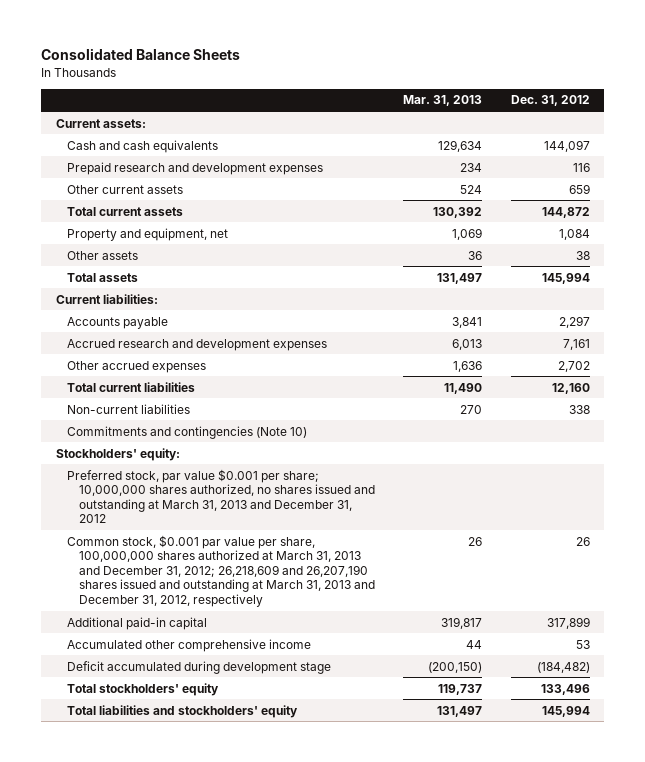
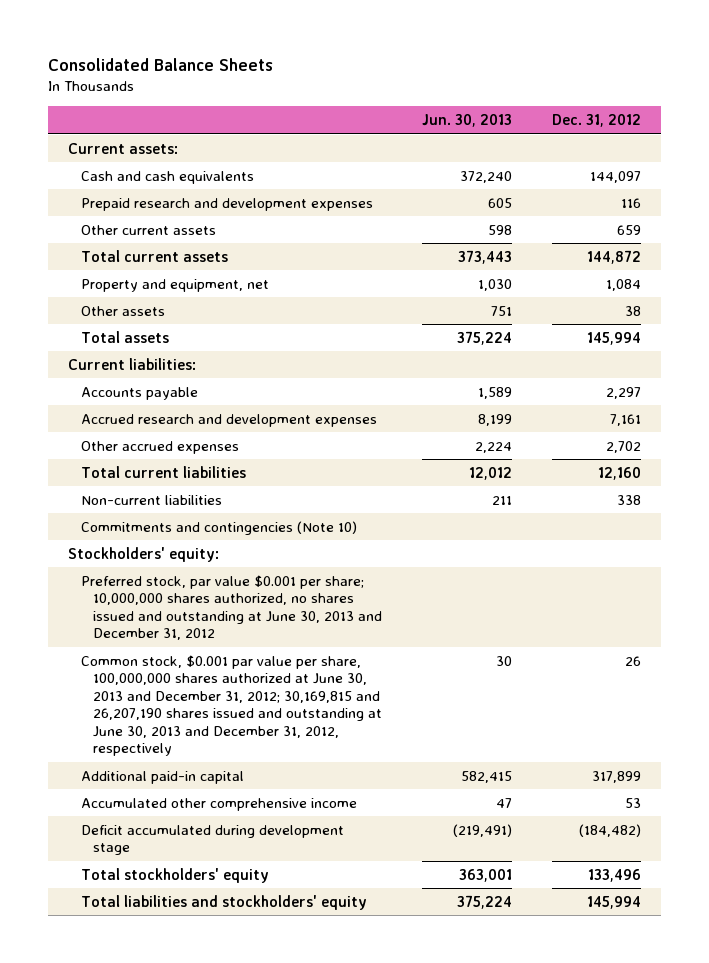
[403,95,483,107] Mar. 31, 2013 -> none
none -> [422,113,513,127] Jun. 30, 2013
[67,468,375,524] Preferred stock, par value $0.001 per share; 10,000,000 shares authorized, no shares issued and outstanding at March 31, 2013 and December 31, 2012 -> [80,574,383,641] Preferred stock, par value $0.001 per share; 10,000,000 shares authorized, no shares issued and outstanding at June 30, 2013 and December 31, 2012
[67,534,375,608] Common stock, $0.001 par value per share, 100,000,000 shares authorized at March 31, 2013 and December 31, 2012; 26,218,609 and 26,207,190 shares issued and outstanding at March 31, 2013 and December 31, 2012, respectively -> [80,654,383,757] Common stock, $0.001 par value per share, 100,000,000 shares authorized at June 30, 2013 and December 31, 2012; 30,169,815 and 26,207,190 shares issued and outstanding at June 30, 2013 and December 31, 2012, respectively

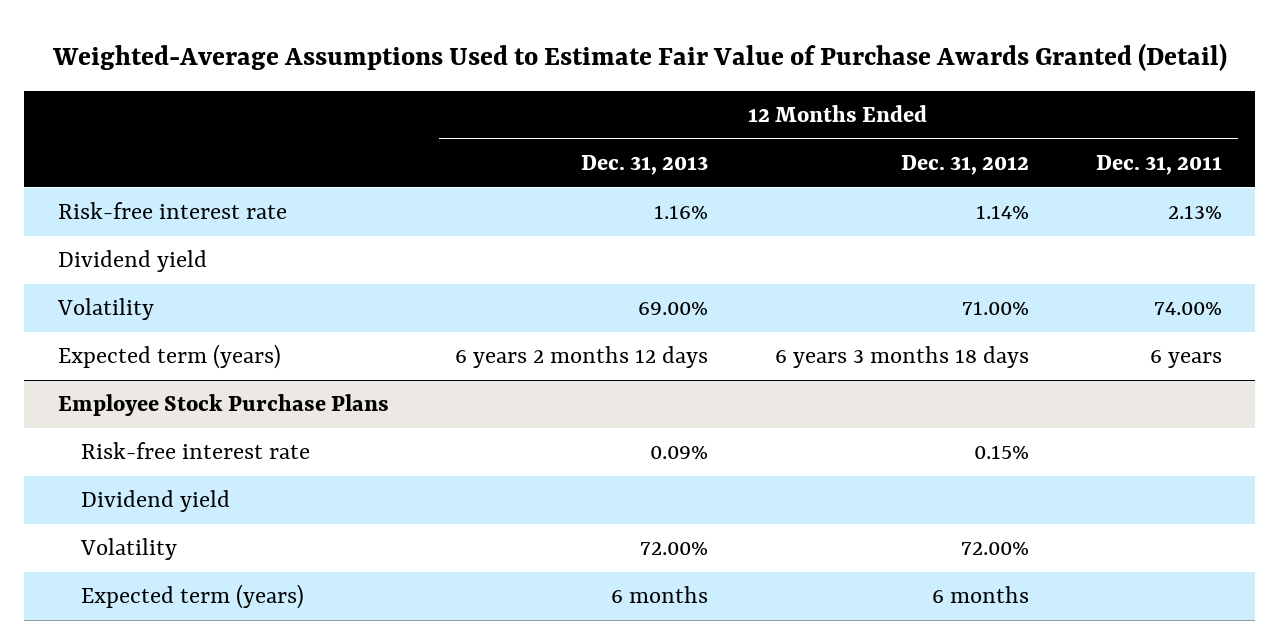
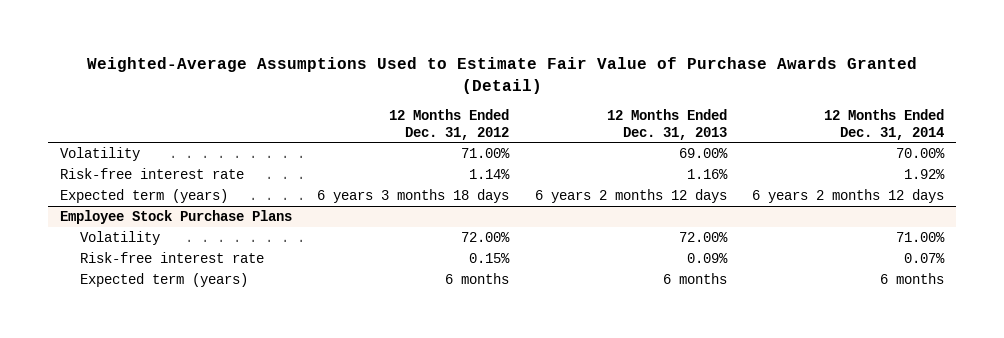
[1095,155,1222,176] Dec. 31, 2011 -> none
none -> [823,108,944,140] 12 Months Ended Dec. 31, 2014
[57,250,207,273] Dividend yield -> none
[57,202,287,220] Risk-free interest rate -> [60,167,245,179] Risk-free interest rate
[81,490,231,513] Dividend yield -> none
[81,442,311,460] Risk-free interest rate -> [80,251,265,263] Risk-free interest rate

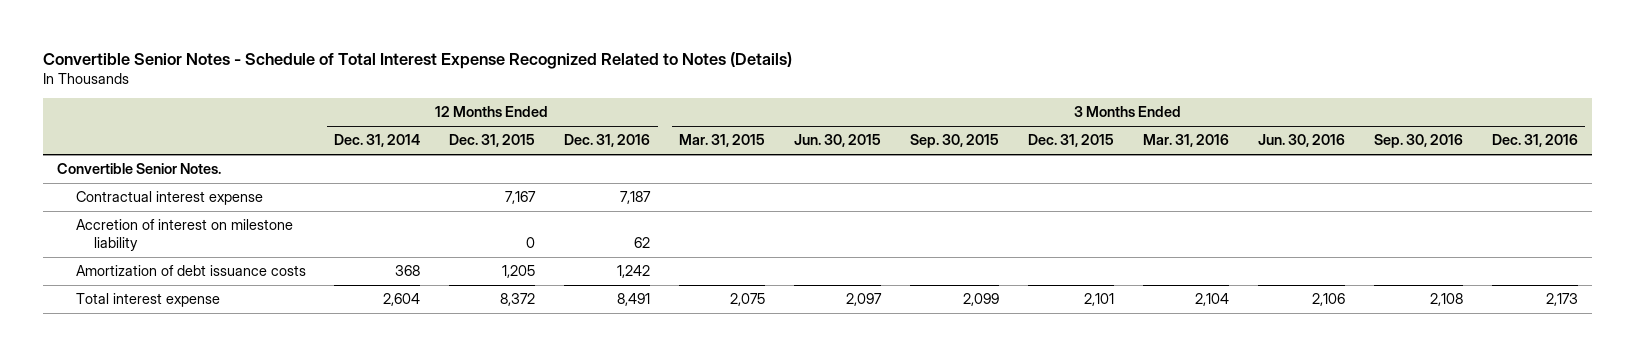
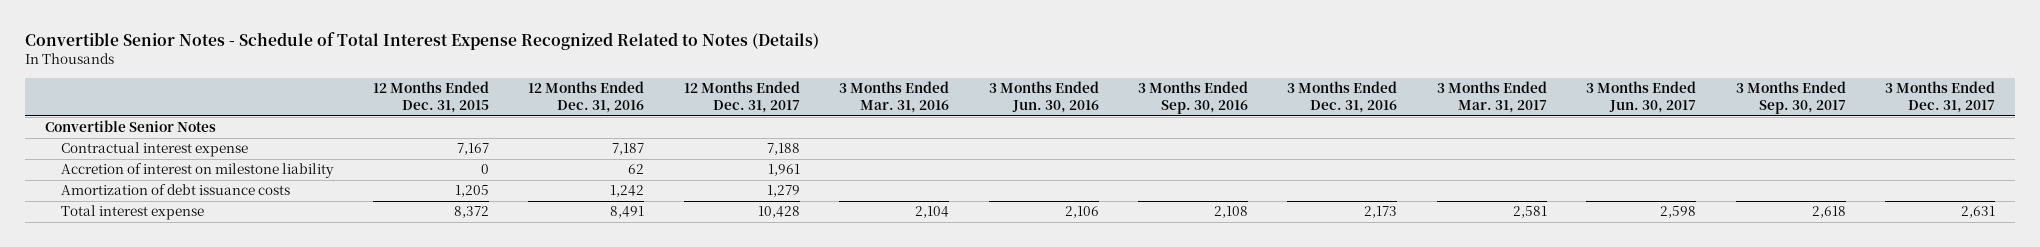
[334,134,421,148] Dec. 31, 2014 -> none
[679,134,766,148] Mar. 31, 2015 -> none
[794,134,882,148] Jun. 30, 2015 -> none
[910,134,1000,149] Sep. 30, 2015 -> none
[1027,134,1114,148] Dec. 31, 2015 -> none
none -> [683,81,800,114] 12 Months Ended Dec. 31, 2017
none -> [1436,81,1547,114] 3 Months Ended Mar. 31, 2017
none -> [1586,81,1697,114] 3 Months Ended Jun. 30, 2017
none -> [1735,81,1846,115] 3 Months Ended Sep. 30, 2017
none -> [1885,81,1996,114] 3 Months Ended Dec. 31, 2017
[57,163,222,175] Convertible Senior Notes. -> [45,120,217,133] Convertible Senior Notes

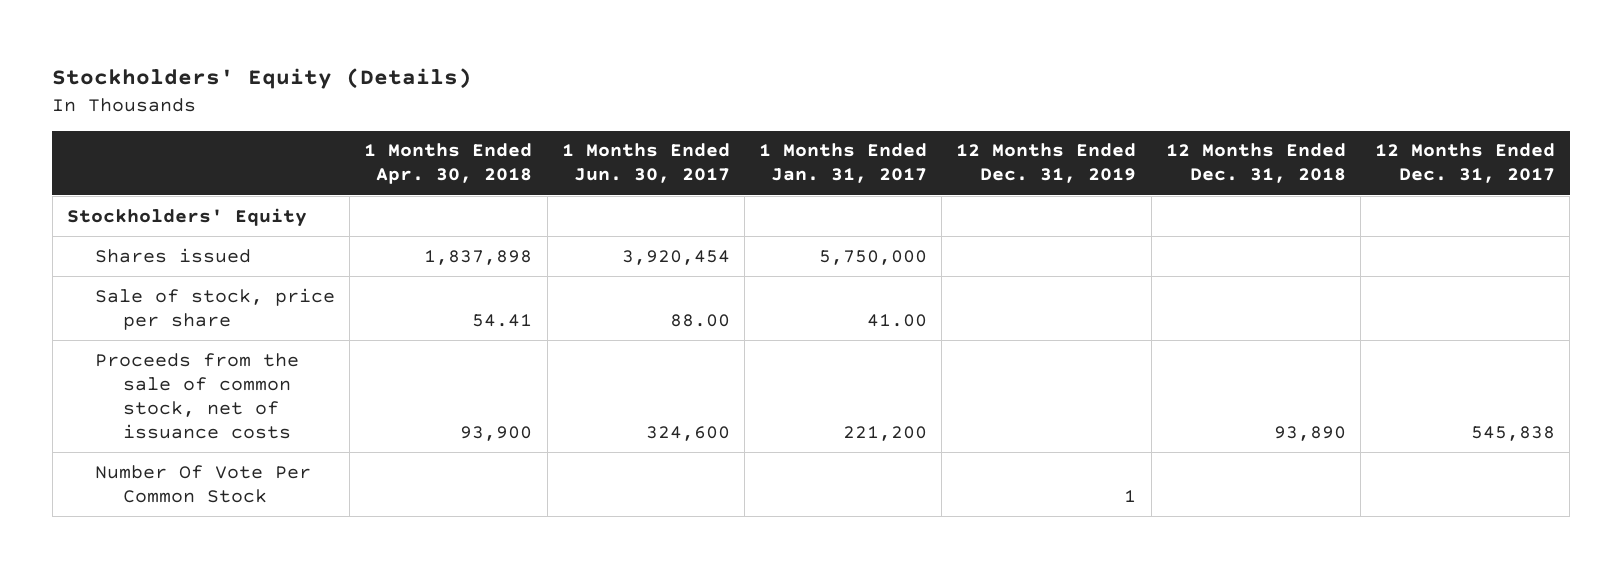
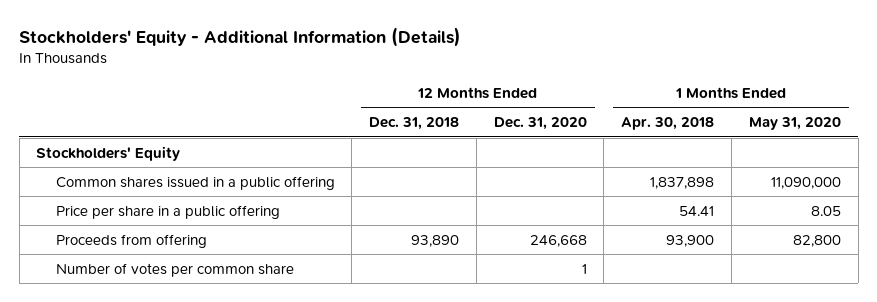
[52,67,473,89] Stockholders' Equity (Details) -> [19,26,462,47] Stockholders' Equity - Additional Information (Details)
[561,143,730,184] 1 Months Ended Jun. 30, 2017 -> none
[759,143,928,184] 1 Months Ended Jan. 31, 2017 -> none
[956,143,1137,184] 12 Months Ended Dec. 31, 2019 -> none
[1375,143,1556,184] 12 Months Ended Dec. 31, 2017 -> none
none -> [493,117,587,131] Dec. 31, 2020
none -> [748,117,841,131] May 31, 2020
[95,247,252,263] Shares issued -> [55,175,335,190] Common shares issued in a public offering
[95,287,336,330] Sale of stock, price per share -> [55,204,280,219] Price per share in a public offering
[95,352,300,439] Proceeds from the sale of common stock, net of issuance costs -> [55,233,207,248] Proceeds from offering
[95,464,312,503] Number Of Vote Per Common Stock -> [55,262,294,277] Number of votes per common share

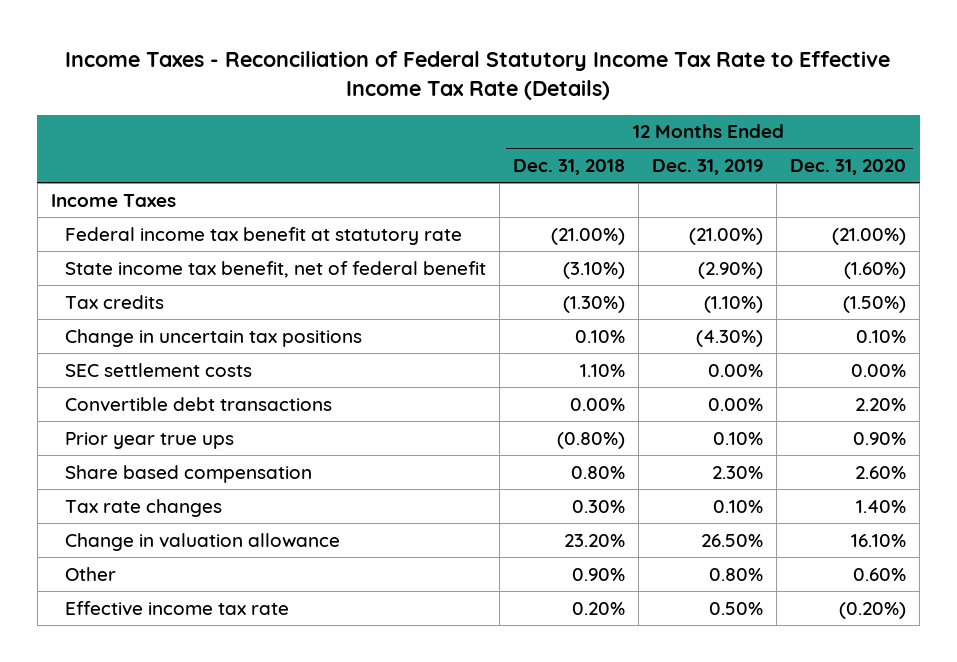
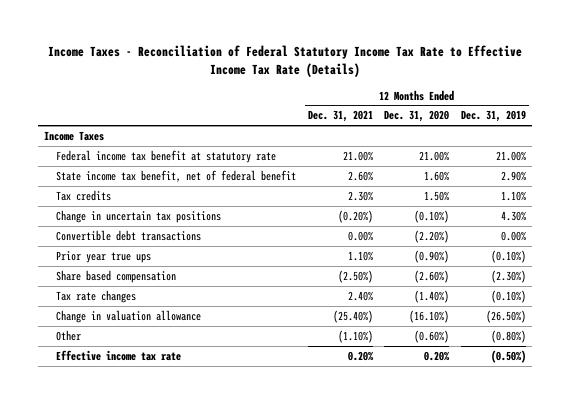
[512,158,625,175] Dec. 31, 2018 -> none
none -> [307,110,373,123] Dec. 31, 2021
[64,362,252,377] SEC settlement costs -> none
[688,227,763,245] (21.00%) -> [495,150,526,161] 21.00%
[832,227,907,245] (21.00%) -> [419,150,450,161] 21.00%
[697,261,763,279] (2.90%) -> [500,170,526,181] 2.90%
[844,261,907,279] (1.60%) -> [424,170,450,181] 1.60%
[703,295,763,313] (1.10%) -> [500,190,526,201] 1.10%
[843,295,907,313] (1.50%) -> [424,190,450,201] 1.50%
[695,329,763,347] (4.30%) -> [500,210,526,221] 4.30%
[856,329,907,343] 0.10% -> [414,209,450,223] (0.10%)
[855,397,907,411] 2.20% -> [414,229,450,243] (2.20%)
[712,431,763,445] 0.10% -> [490,249,526,263] (0.10%)
[853,431,907,445] 0.90% -> [414,249,450,263] (0.90%)
[711,465,763,479] 2.30% -> [490,269,526,283] (2.30%)
[855,465,907,479] 2.60% -> [414,269,450,283] (2.60%)
[712,499,763,513] 0.10% -> [490,289,526,303] (0.10%)
[856,499,907,513] 1.40% -> [414,289,450,303] (1.40%)
[700,533,763,547] 26.50% -> [485,309,526,323] (26.50%)
[851,533,907,547] 16.10% -> [409,309,450,323] (16.10%)
[708,567,763,581] 0.80% -> [490,329,526,343] (0.80%)
[853,567,907,581] 0.60% -> [414,329,450,343] (0.60%)
[708,601,763,615] 0.50% -> [490,349,526,363] (0.50%)
[839,601,907,619] (0.20%) -> [424,350,451,361] 0.20%

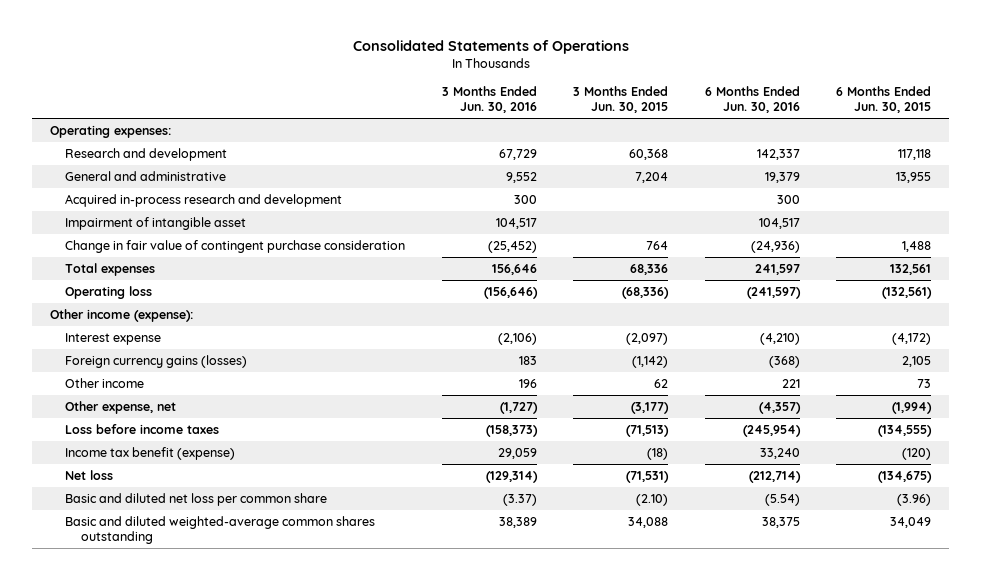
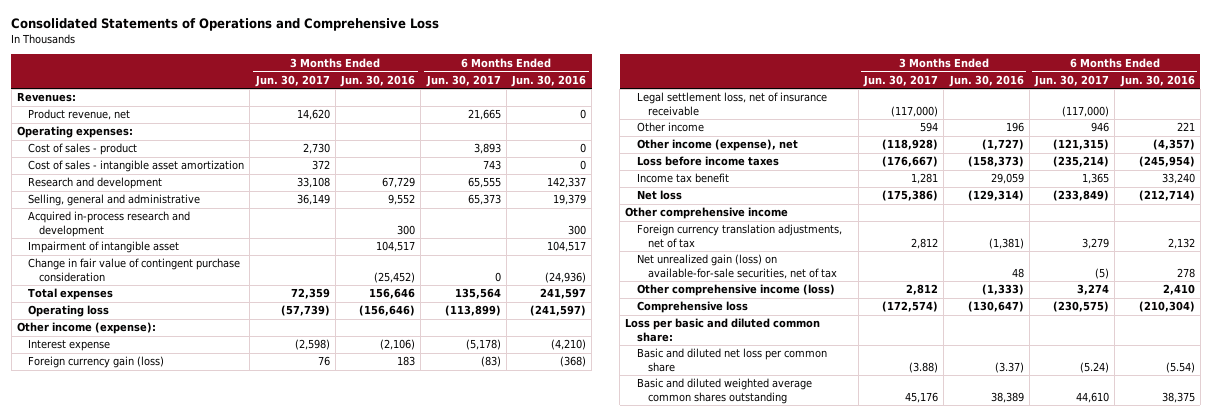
[352,39,629,54] Consolidated Statements of Operations -> [11,18,440,32] Consolidated Statements of Operations and Comprehensive Loss
[573,85,669,114] 3 Months Ended Jun. 30, 2015 -> none
[836,85,932,114] 6 Months Ended Jun. 30, 2015 -> none
none -> [254,74,330,87] Jun. 30, 2017
none -> [425,74,501,87] Jun. 30, 2017
none -> [17,92,77,103] Revenues:
none -> [28,109,131,121] Product revenue, net
none -> [28,143,138,156] Cost of sales - product
none -> [28,160,245,173] Cost of sales - intangible asset amortization
[65,170,227,181] General and administrative -> [28,194,201,207] Selling, general and administrative
[65,354,248,368] Foreign currency gains (losses) -> [28,356,165,369] Foreign currency gain (loss)
none -> [636,92,827,116] Legal settlement loss, net of insurance receivable
[65,400,177,414] Other expense, net -> [636,139,798,152] Other income (expense), net
[65,446,236,460] Income tax benefit (expense) -> [636,173,729,184] Income tax benefit
none -> [625,207,789,220] Other comprehensive income
none -> [636,224,842,248] Foreign currency translation adjustments, net of tax
none -> [636,254,837,279] Net unrealized gain (loss) on available-for-sale securities, net of tax
none -> [636,284,835,297] Other comprehensive income (loss)
none -> [636,301,748,314] Comprehensive loss
none -> [625,318,821,342] Loss per basic and diluted common share:
[65,515,376,544] Basic and diluted weighted-average common shares outstanding -> [636,378,812,404] Basic and diluted weighted average common shares outstanding

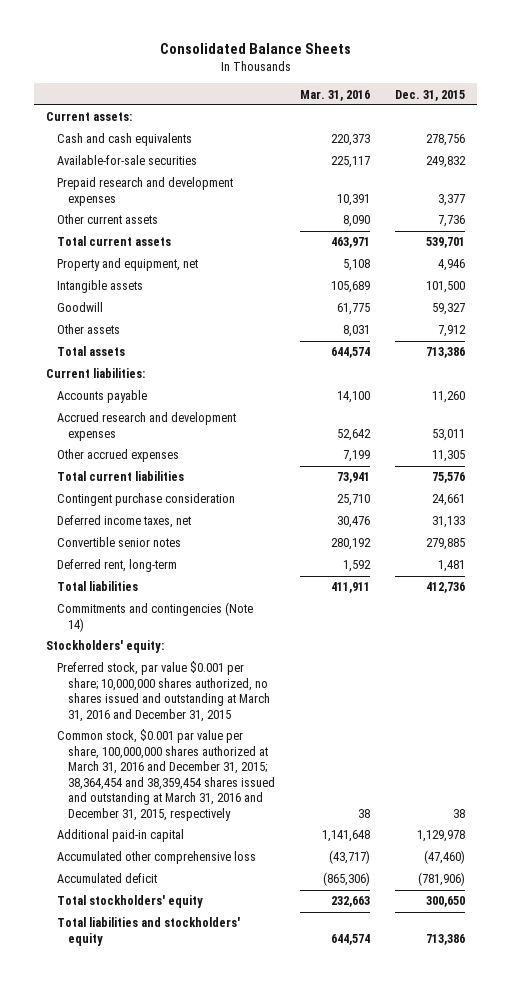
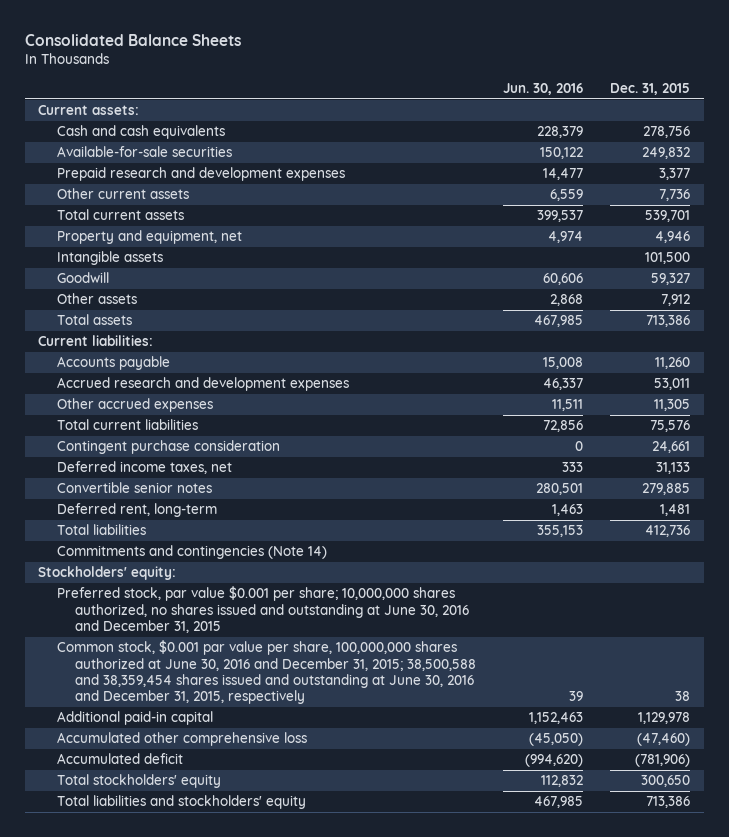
[299,89,370,101] Mar. 31, 2016 -> none
none -> [503,82,584,95] Jun. 30, 2016
[57,661,271,722] Preferred stock, par value $0.001 per share; 10,000,000 shares authorized, no shares issued and outstanding at March 31, 2016 and December 31, 2015 -> [56,586,469,633] Preferred stock, par value $0.001 per share; 10,000,000 shares authorized, no shares issued and outstanding at June 30, 2016 and December 31, 2015
[57,729,276,821] Common stock, $0.001 par value per share, 100,000,000 shares authorized at March 31, 2016 and December 31, 2015; 38,364,454 and 38,359,454 shares issued and outstanding at March 31, 2016 and December 31, 2015, respectively -> [56,640,476,704] Common stock, $0.001 par value per share, 100,000,000 shares authorized at June 30, 2016 and December 31, 2015; 38,500,588 and 38,359,454 shares issued and outstanding at June 30, 2016 and December 31, 2015, respectively

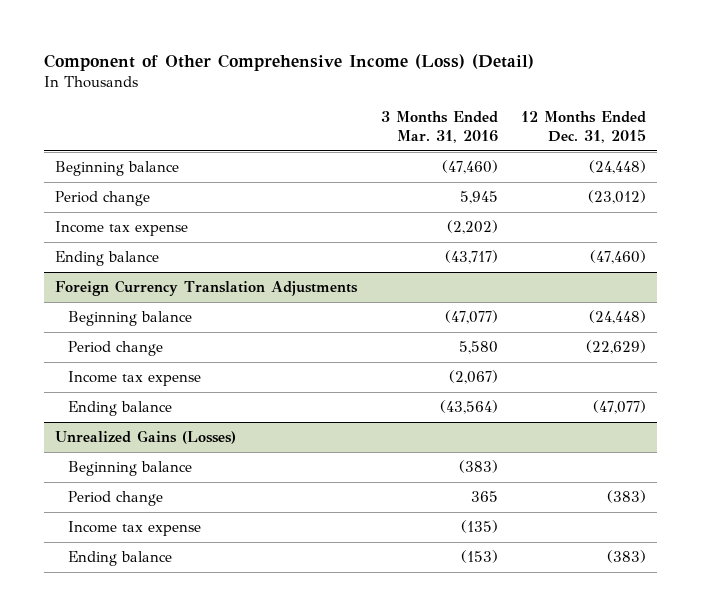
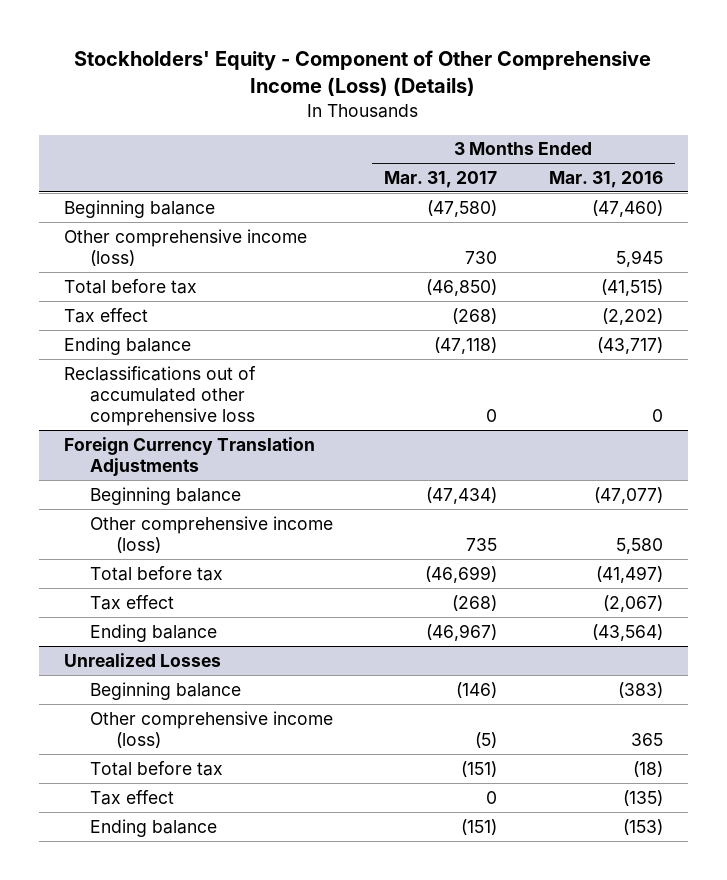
[43,53,534,71] Component of Other Comprehensive Income (Loss) (Detail) -> [74,49,652,97] Stockholders' Equity - Component of Other Comprehensive Income (Loss) (Details)
[520,111,646,143] 12 Months Ended Dec. 31, 2015 -> none
none -> [384,170,498,188] Mar. 31, 2017
[55,191,151,207] Period change -> [64,228,308,266] Other comprehensive income (loss)
none -> [64,278,198,294] Total before tax
[55,221,189,237] Income tax expense -> [64,307,149,323] Tax effect
none -> [64,365,257,427] Reclassifications out of accumulated other comprehensive loss
[68,341,164,357] Period change -> [90,515,334,553] Other comprehensive income (loss)
none -> [90,565,224,581] Total before tax
[68,371,202,387] Income tax expense -> [90,594,175,610] Tax effect
[55,430,237,445] Unrealized Gains (Losses) -> [64,652,222,667] Unrealized Losses
[68,491,164,507] Period change -> [90,710,334,748] Other comprehensive income (loss)
none -> [90,760,224,776] Total before tax
[68,521,202,537] Income tax expense -> [90,789,175,805] Tax effect

